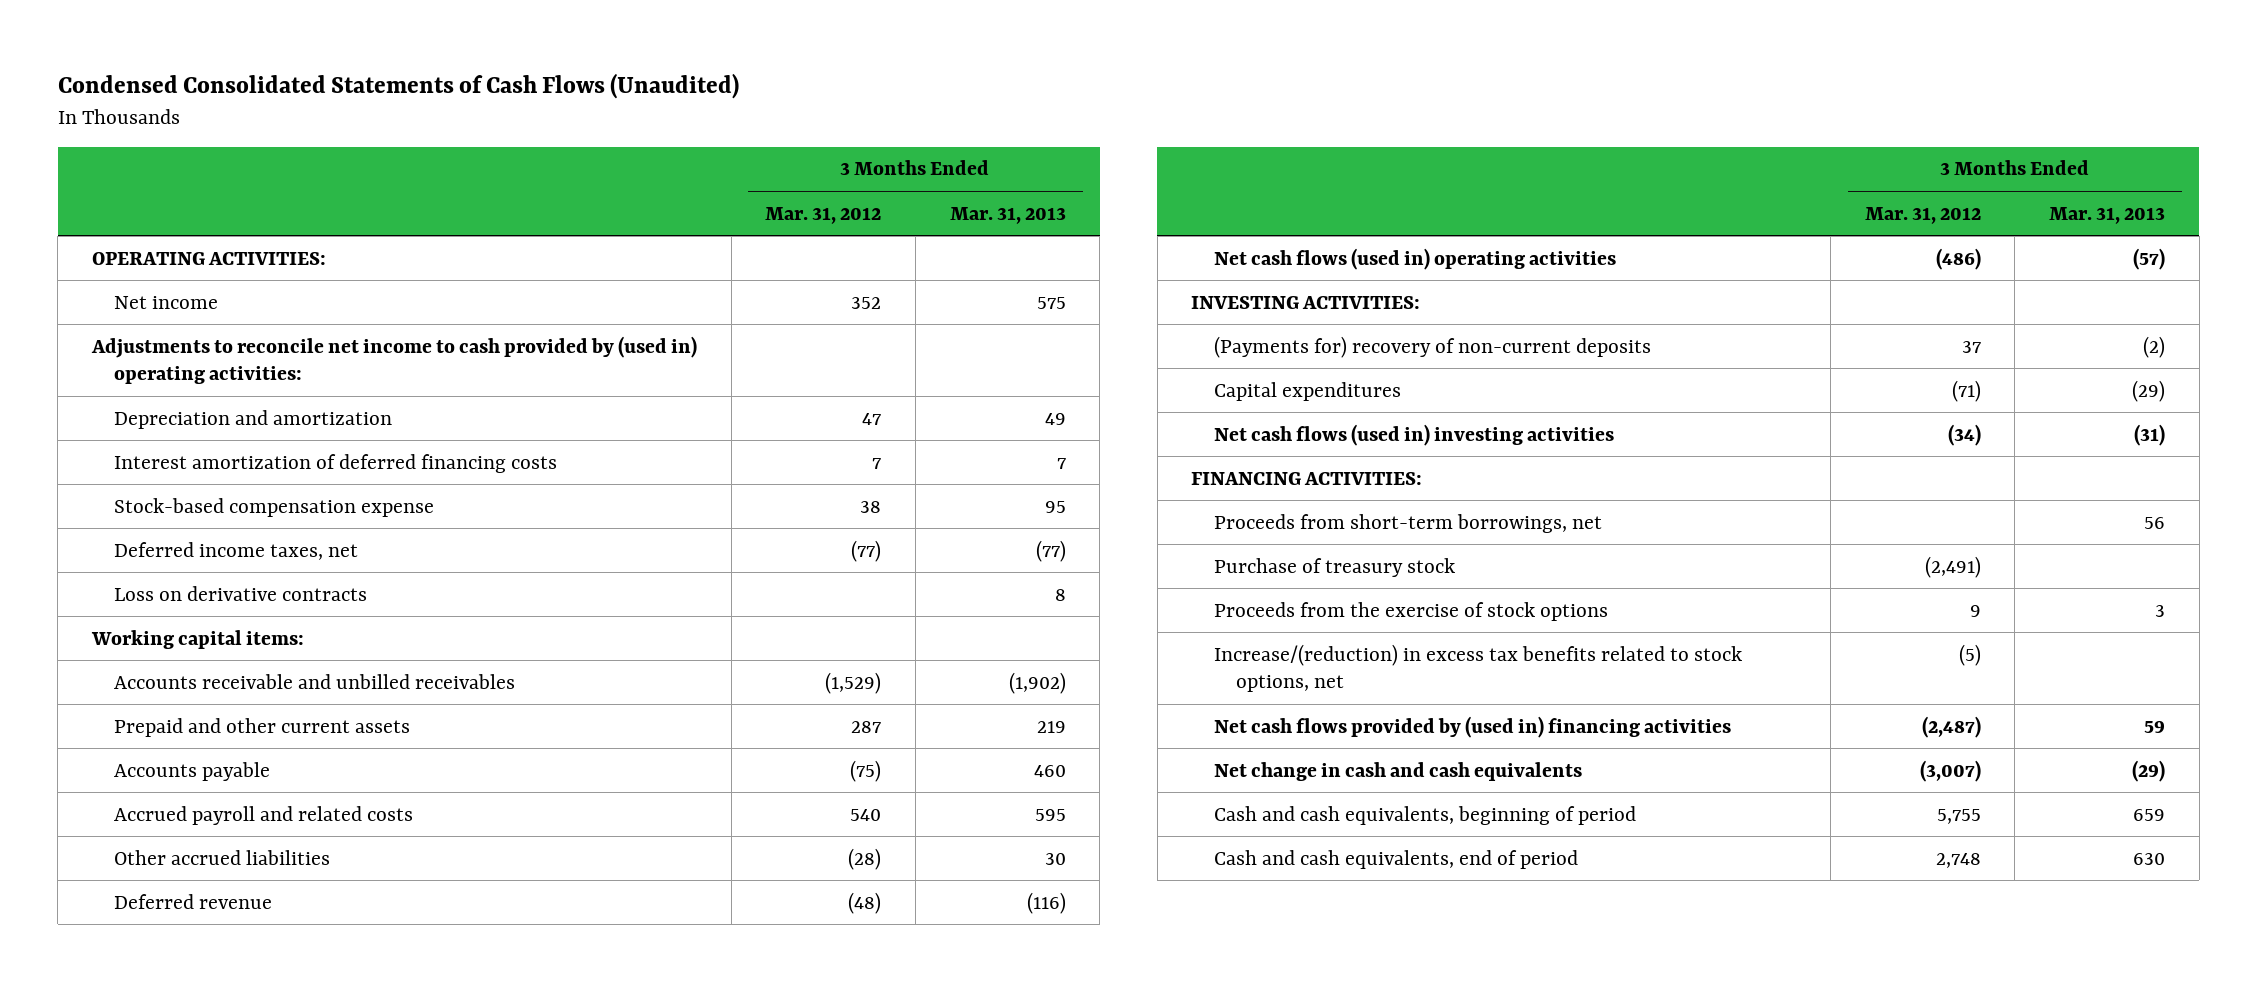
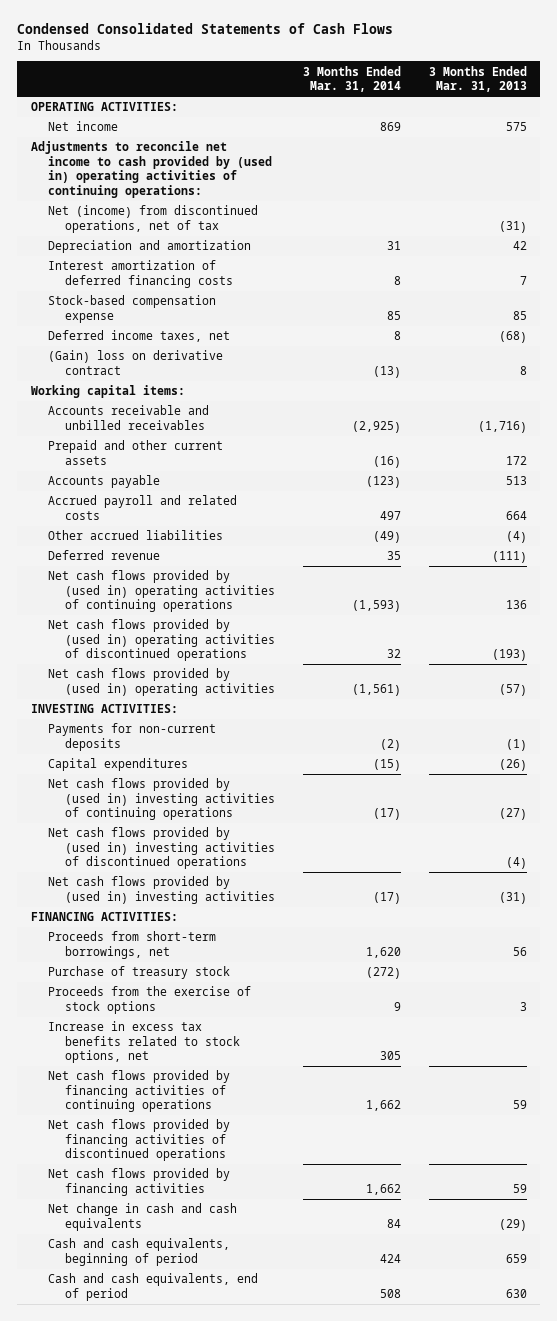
[57,73,739,100] Condensed Consolidated Statements of Cash Flows (Unaudited) -> [16,23,393,35] Condensed Consolidated Statements of Cash Flows
[765,206,882,224] Mar. 31, 2012 -> none
none -> [302,65,401,93] 3 Months Ended Mar. 31, 2014
[90,335,697,384] Adjustments to reconcile net income to cash provided by (used in) operating activities: -> [30,141,272,198] Adjustments to reconcile net income to cash provided by (used in) operating activities of continuing operations:
none -> [47,205,258,233] Net (income) from discontinued operations, net of tax
[1044,412,1066,425] 49 -> [512,241,527,251] 42
[1044,500,1066,513] 95 -> [512,310,527,320] 85
[1035,539,1066,562] (77) -> [498,331,527,344] (68)
[114,585,368,601] Loss on derivative contracts -> [47,350,223,375] (Gain) loss on derivative contract
[1008,671,1066,694] (1,902) -> [477,420,527,433] (1,716)
[1036,720,1066,733] 219 -> [505,455,527,465] 172
[1033,764,1066,777] 460 -> [505,476,527,486] 513
[1034,808,1066,821] 595 -> [505,510,527,520] 664
[1044,852,1066,865] 30 -> [505,531,527,544] (4)
[1026,891,1066,914] (116) -> [491,551,527,564] (111)
none -> [47,570,275,613] Net cash flows provided by (used in) operating activities of continuing operations
none -> [47,619,275,662] Net cash flows provided by (used in) operating activities of discontinued operations
[1213,247,1616,270] Net cash flows (used in) operating activities -> [47,668,275,696] Net cash flows provided by (used in) operating activities
[1213,335,1651,358] (Payments for) recovery of non-current deposits -> [47,723,216,751] Payments for non-current deposits
[2143,335,2166,358] (2) -> [505,738,527,751] (1)
[2132,379,2166,402] (29) -> [498,759,527,772] (26)
none -> [47,778,275,821] Net cash flows provided by (used in) investing activities of continuing operations
none -> [47,827,275,870] Net cash flows provided by (used in) investing activities of discontinued operations
[1213,423,1614,446] Net cash flows (used in) investing activities -> [47,876,275,904] Net cash flows provided by (used in) investing activities
[1213,643,1742,692] Increase/(reduction) in excess tax benefits related to stock options, net -> [47,1021,240,1064] Increase in excess tax benefits related to stock options, net
none -> [47,1070,230,1113] Net cash flows provided by financing activities of continuing operations
none -> [47,1119,230,1162] Net cash flows provided by financing activities of discontinued operations
[1213,715,1731,738] Net cash flows provided by (used in) financing activities -> [47,1168,230,1196] Net cash flows provided by financing activities

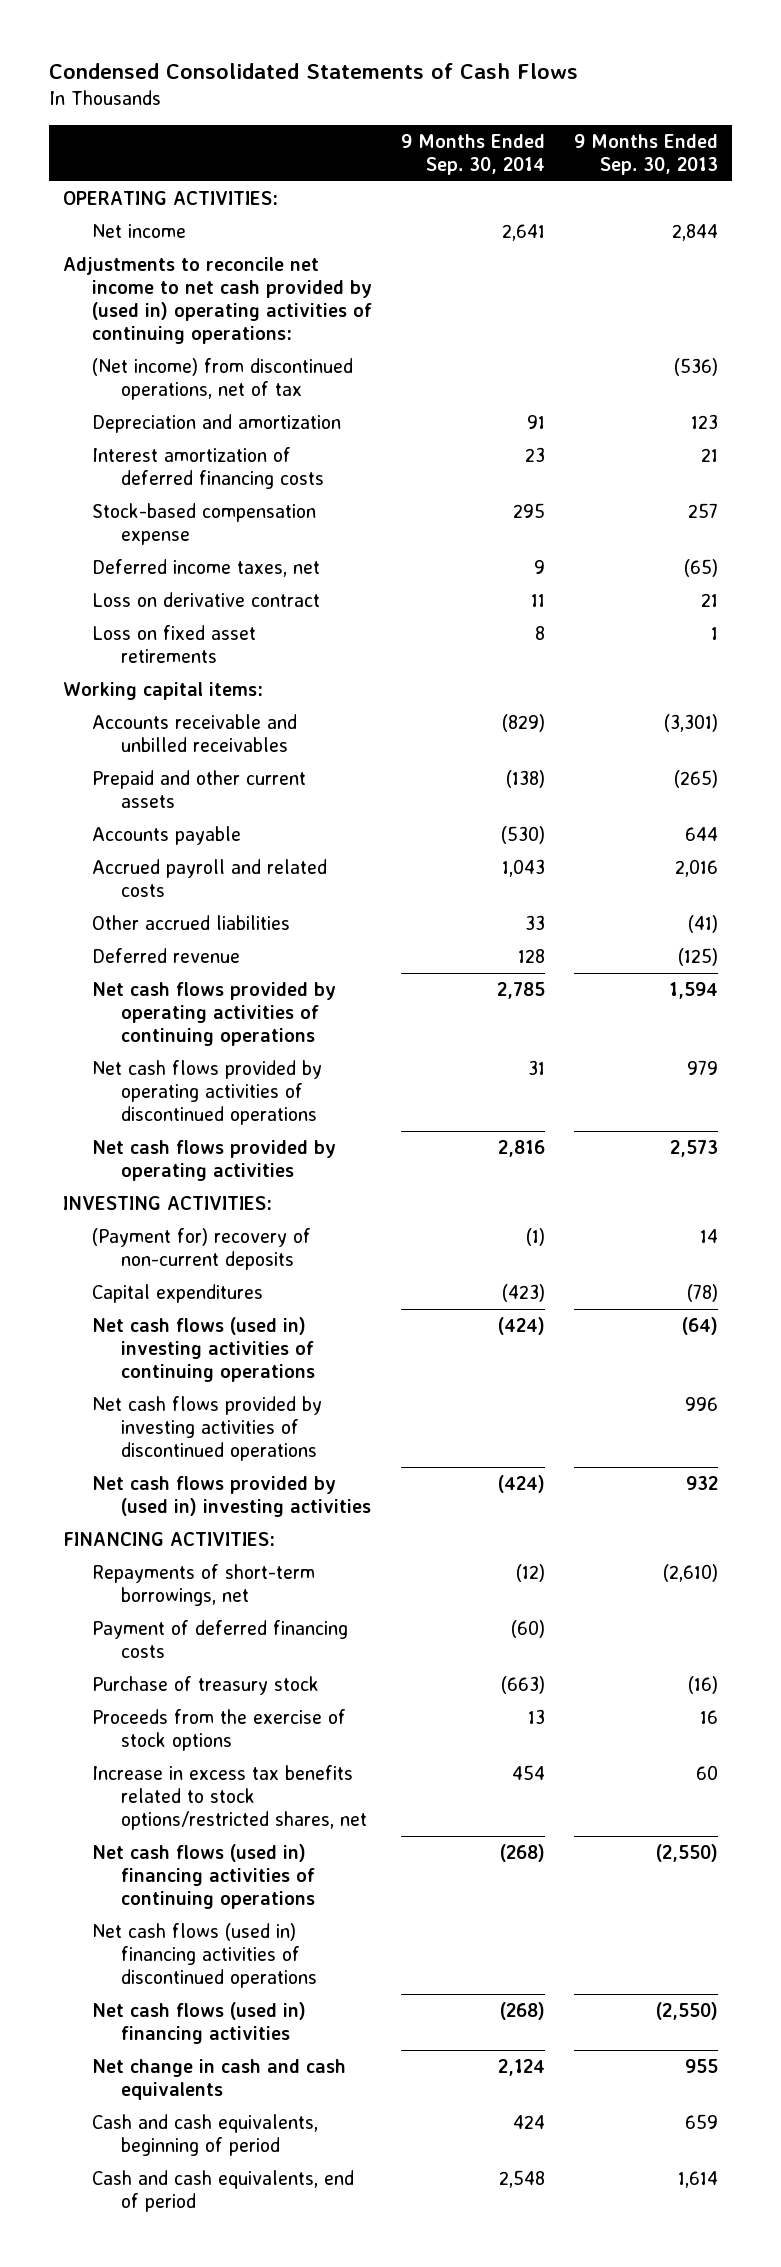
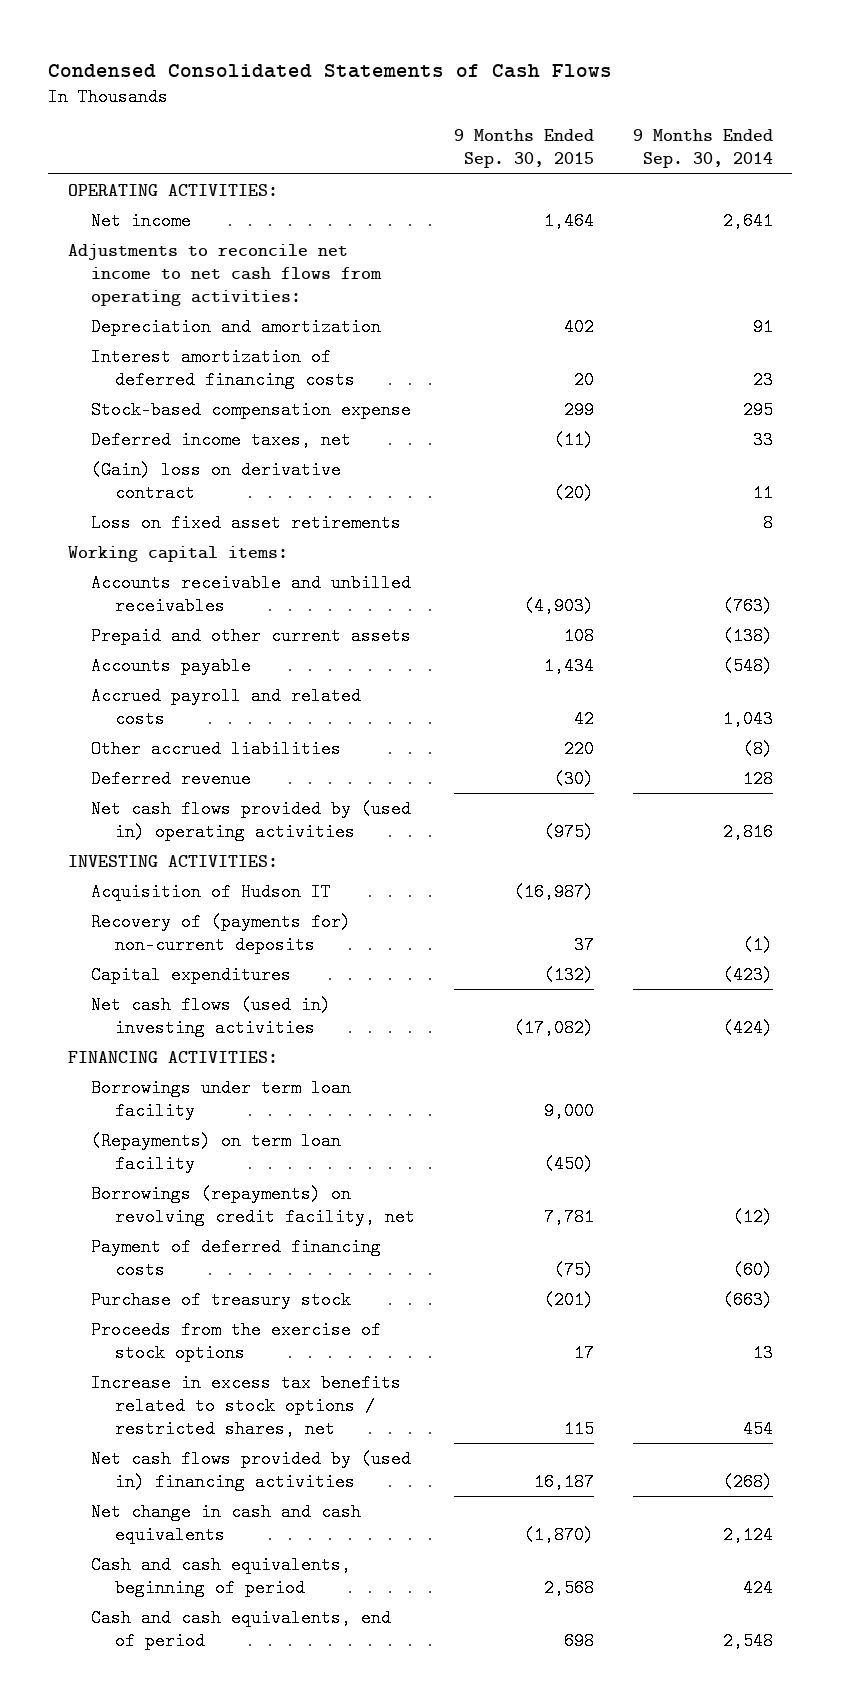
[573,133,718,175] 9 Months Ended Sep. 30, 2013 -> none
none -> [454,129,595,169] 9 Months Ended Sep. 30, 2015
[91,358,353,401] (Net income) from discontinued operations, net of tax -> none
[62,257,372,345] Adjustments to reconcile net income to net cash provided by (used in) operating activities of continuing operations: -> [67,243,383,306] Adjustments to reconcile net income to net cash flows from operating activities:
[533,560,545,575] 9 -> [753,430,774,449] 33
[91,592,320,608] Loss on derivative contract -> [91,460,342,502] (Gain) loss on derivative contract
[501,714,545,733] (829) -> [723,596,774,615] (763)
[500,826,545,845] (530) -> [723,656,774,675] (548)
[524,915,545,931] 33 -> [743,739,774,758] (8)
[91,1060,322,1126] Net cash flows provided by operating activities of discontinued operations -> none
[91,1140,336,1182] Net cash flows provided by operating activities -> none
[91,982,336,1047] Net cash flows provided by operating activities of continuing operations -> [91,799,412,841] Net cash flows provided by (used in) operating activities
[496,982,545,1000] 2,785 -> [723,822,774,841] 2,816
none -> [91,882,332,901] Acquisition of Hudson IT
[91,1228,311,1271] (Payment for) recovery of non-current deposits -> [91,912,352,954] Recovery of (payments for) non-current deposits
[91,1396,322,1462] Net cash flows provided by investing activities of discontinued operations -> none
[91,1476,371,1518] Net cash flows provided by (used in) investing activities -> none
[91,1317,315,1383] Net cash flows (used in) investing activities of continuing operations -> [91,995,332,1037] Net cash flows (used in) investing activities
[91,1564,315,1607] Repayments of short-term borrowings, net -> none
none -> [91,1078,352,1120] Borrowings under term loan facility
none -> [91,1131,342,1173] (Repayments) on term loan facility
none -> [91,1184,416,1226] Borrowings (repayments) on revolving credit facility, net
[91,1923,317,1989] Net cash flows (used in) financing activities of discontinued operations -> none
[91,2002,306,2045] Net cash flows (used in) financing activities -> none
[91,1765,367,1831] Increase in excess tax benefits related to stock options/restricted shares, net -> [91,1373,402,1438] Increase in excess tax benefits related to stock options / restricted shares, net
[91,1844,315,1910] Net cash flows (used in) financing activities of continuing operations -> [91,1449,412,1491] Net cash flows provided by (used in) financing activities

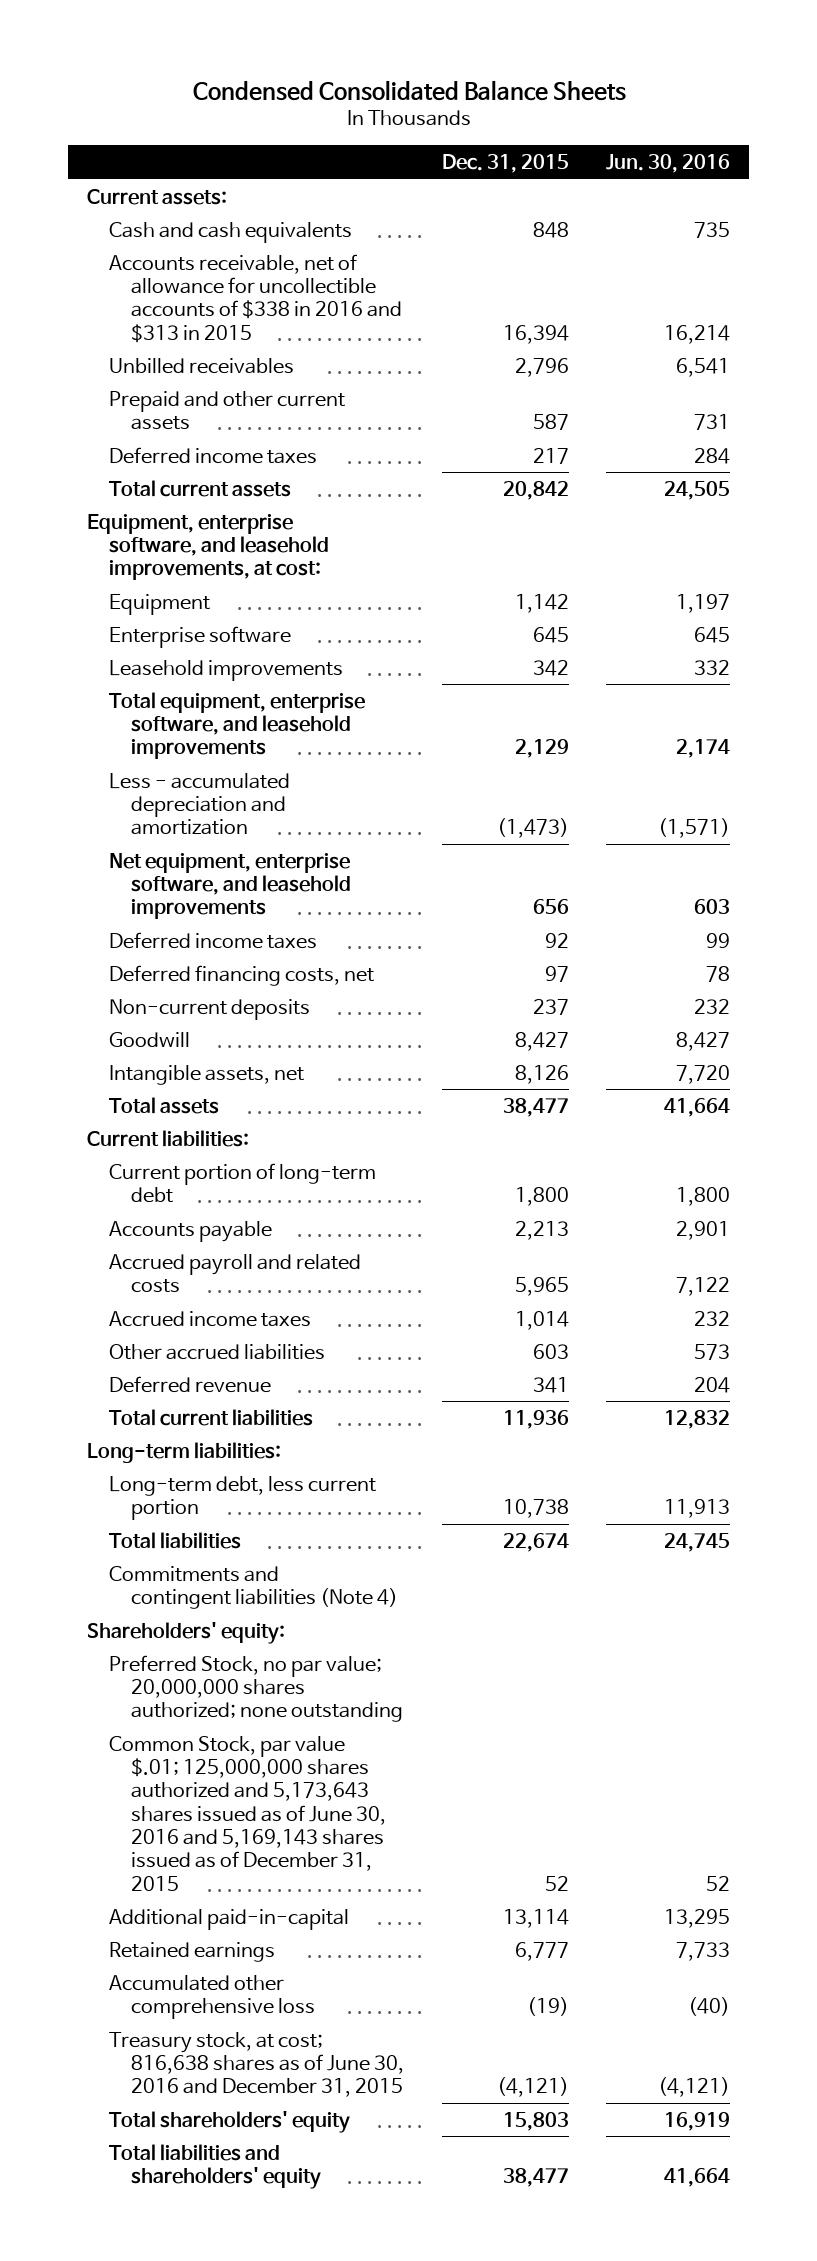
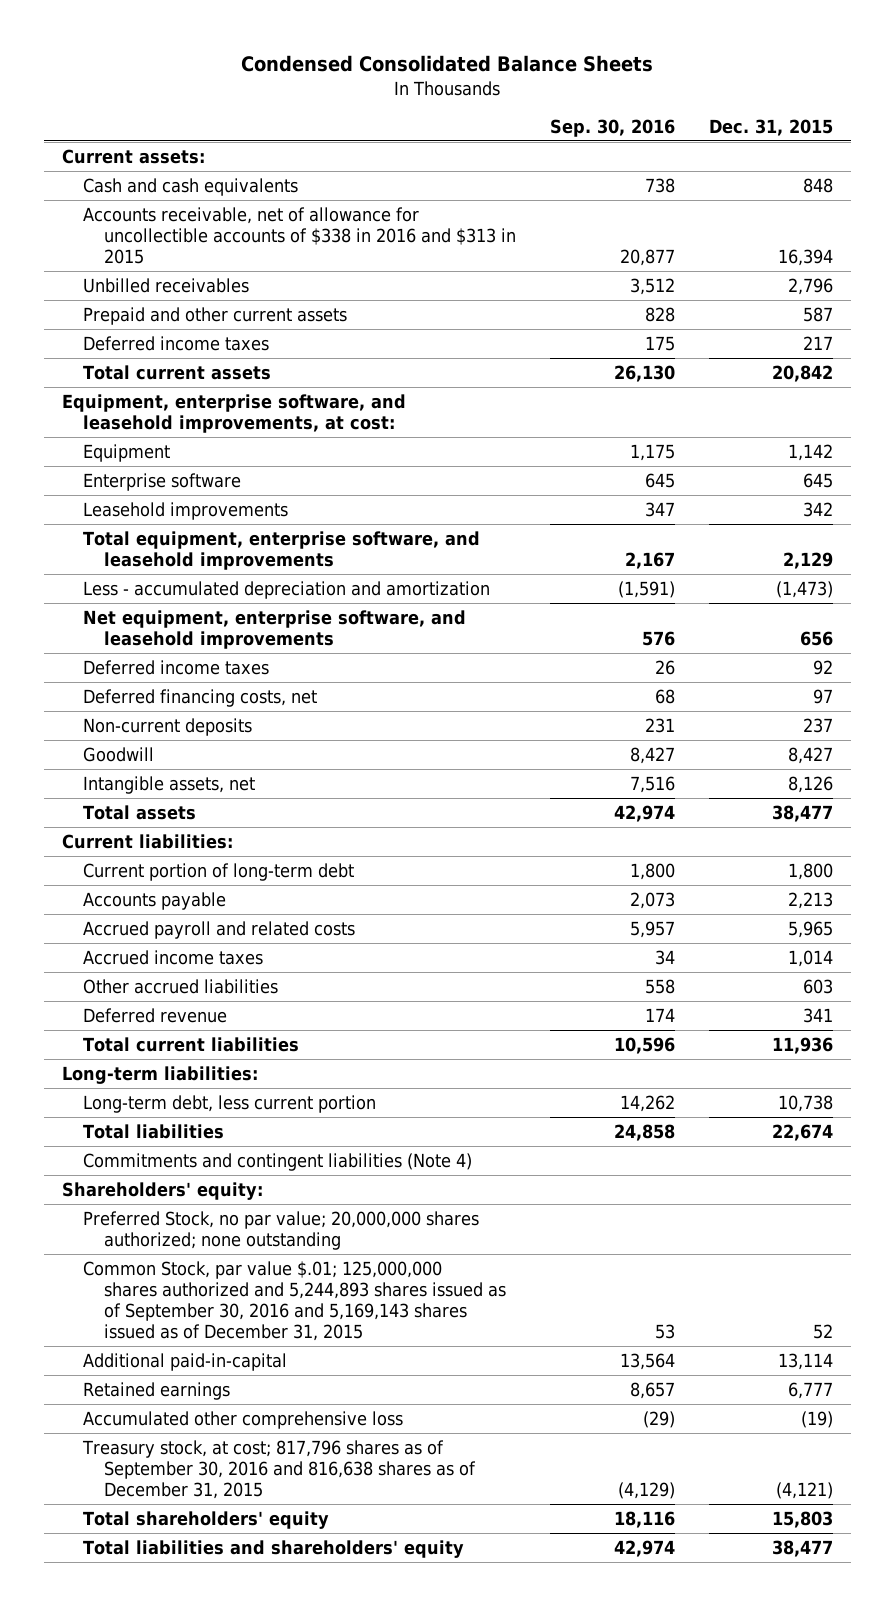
[606,153,731,173] Jun. 30, 2016 -> none
none -> [550,118,676,137] Sep. 30, 2016
[108,1735,386,1891] Common Stock, par value $.01; 125,000,000 shares authorized and 5,173,643 shares issued as of June 30, 2016 and 5,169,143 shares issued as of December 31, 2015 -> [82,1260,506,1342] Common Stock, par value $.01; 125,000,000 shares authorized and 5,244,893 shares issued as of September 30, 2016 and 5,169,143 shares issued as of December 31, 2015
[108,2031,404,2098] Treasury stock, at cost; 816,638 shares as of June 30, 2016 and December 31, 2015 -> [81,1439,476,1500] Treasury stock, at cost; 817,796 shares as of September 30, 2016 and 816,638 shares as of December 31, 2015

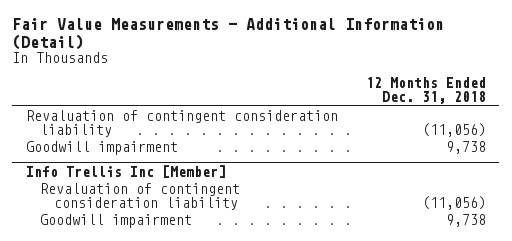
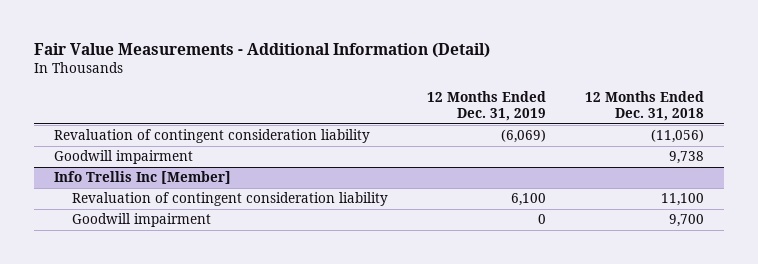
none -> [426,90,546,122] 12 Months Ended Dec. 31, 2019
[421,195,486,210] (11,056) -> [661,193,705,207] 11,100
[445,214,486,228] 9,738 -> [669,214,705,228] 9,700

